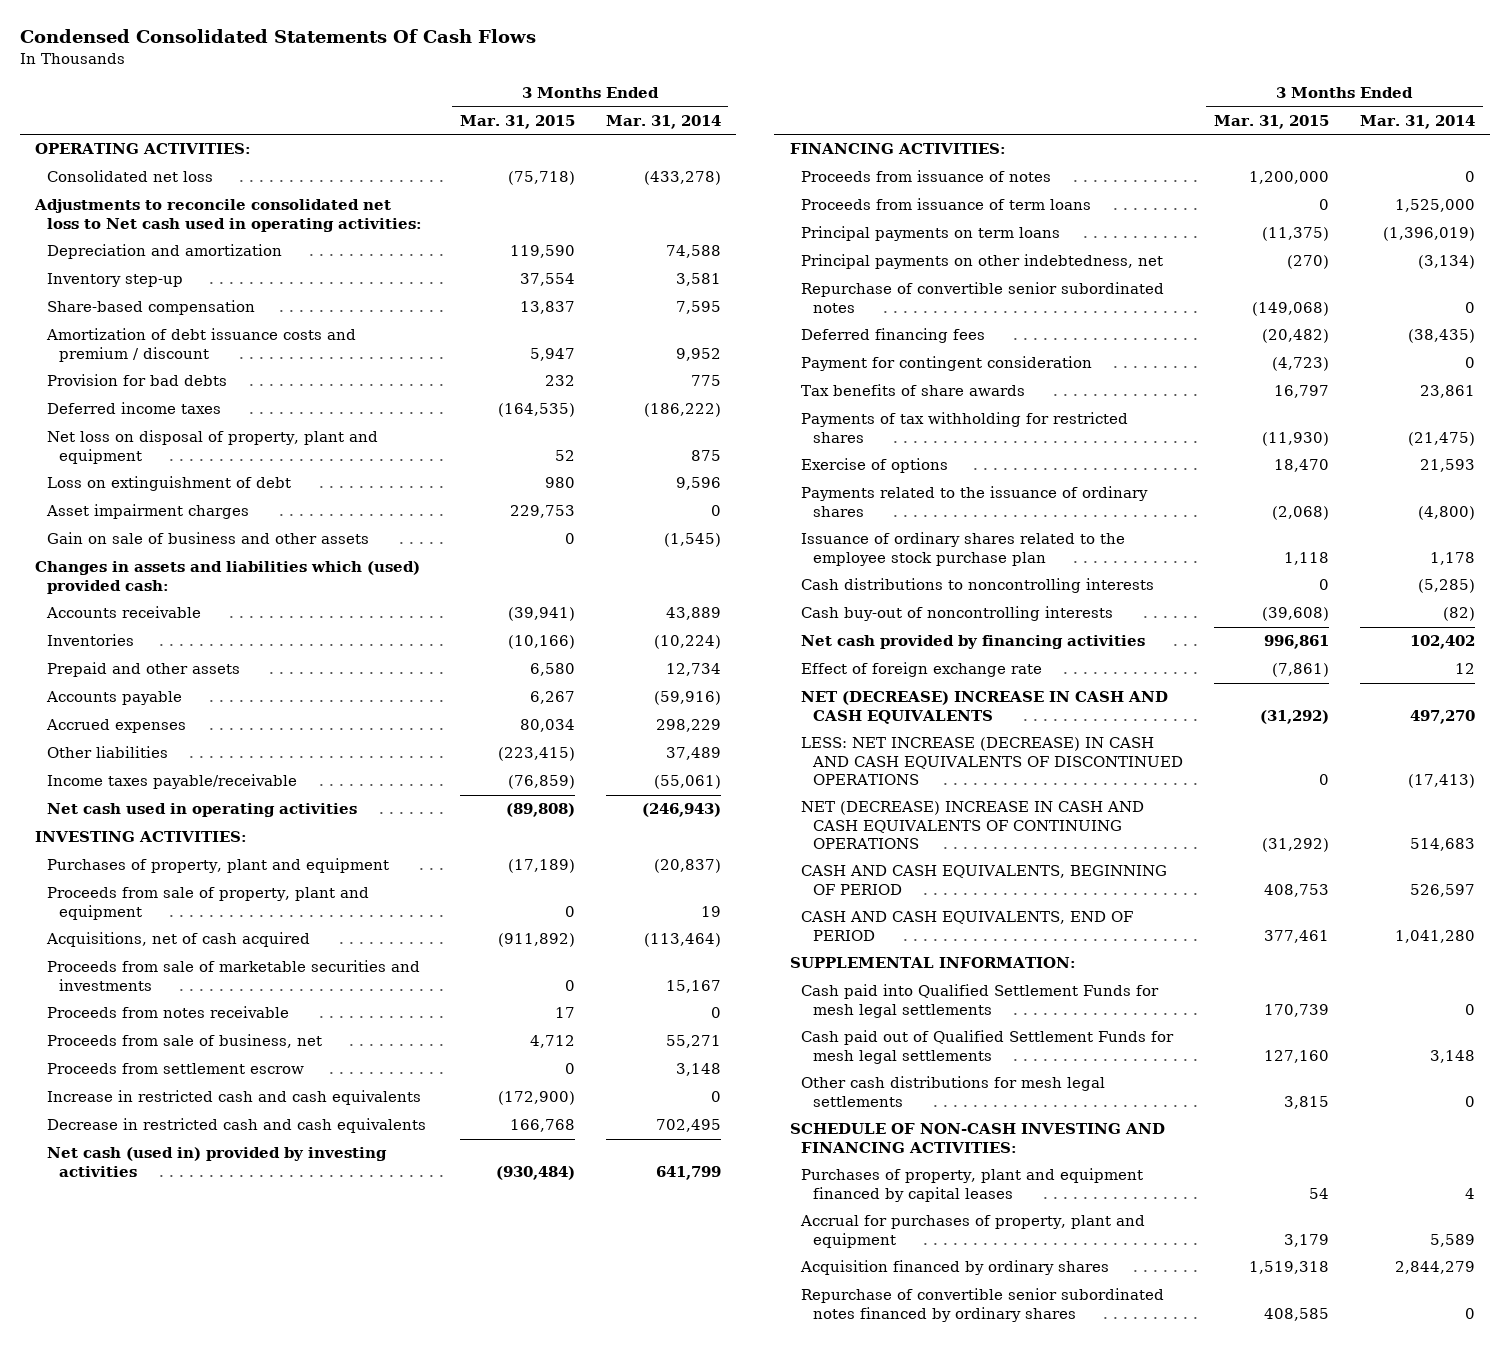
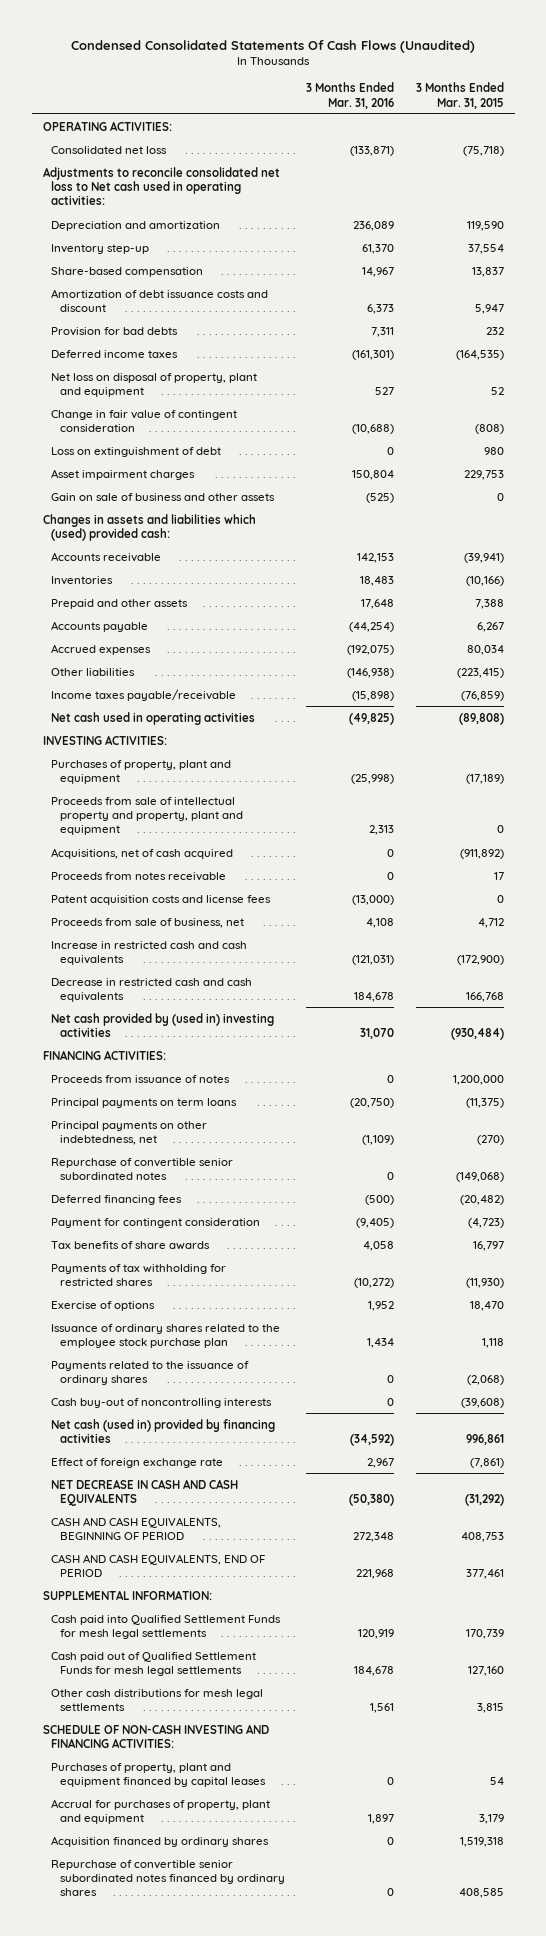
[19,29,536,44] Condensed Consolidated Statements Of Cash Flows -> [71,39,476,53] Condensed Consolidated Statements Of Cash Flows (Unaudited)
[605,114,721,129] Mar. 31, 2014 -> none
none -> [306,82,395,109] 3 Months Ended Mar. 31, 2016
[46,328,357,362] Amortization of debt issuance costs and premium / discount -> [51,288,269,312] Amortization of debt issuance costs and discount
none -> [51,409,238,432] Change in fair value of contingent consideration
[529,663,575,677] 6,580 -> [474,598,504,609] 7,388
[47,887,370,920] Proceeds from sale of property, plant and equipment -> [51,796,243,836] Proceeds from sale of intellectual property and property, plant and equipment
[47,960,421,991] Proceeds from sale of marketable securities and investments -> none
none -> [51,894,272,905] Patent acquisition costs and license fees
[47,1063,305,1075] Proceeds from settlement escrow -> none
[47,1147,388,1177] Net cash (used in) provided by investing activities -> [51,1012,275,1037] Net cash provided by (used in) investing activities
[801,198,1092,211] Proceeds from issuance of term loans -> none
[801,578,1155,594] Cash distributions to noncontrolling interests -> none
[801,486,1149,517] Payments related to the issuance of ordinary shares -> [51,1360,250,1385] Payments related to the issuance of ordinary shares
[801,635,1146,650] Net cash provided by financing activities -> [51,1418,276,1443] Net cash (used in) provided by financing activities
[801,691,1169,724] NET (DECREASE) INCREASE IN CASH AND CASH EQUIVALENTS -> none
[801,737,1183,786] LESS: NET INCREASE (DECREASE) IN CASH AND CASH EQUIVALENTS OF DISCONTINUED OPERATIONS -> none
[801,801,1145,850] NET (DECREASE) INCREASE IN CASH AND CASH EQUIVALENTS OF CONTINUING OPERATIONS -> [51,1478,239,1506] NET DECREASE IN CASH AND CASH EQUIVALENTS

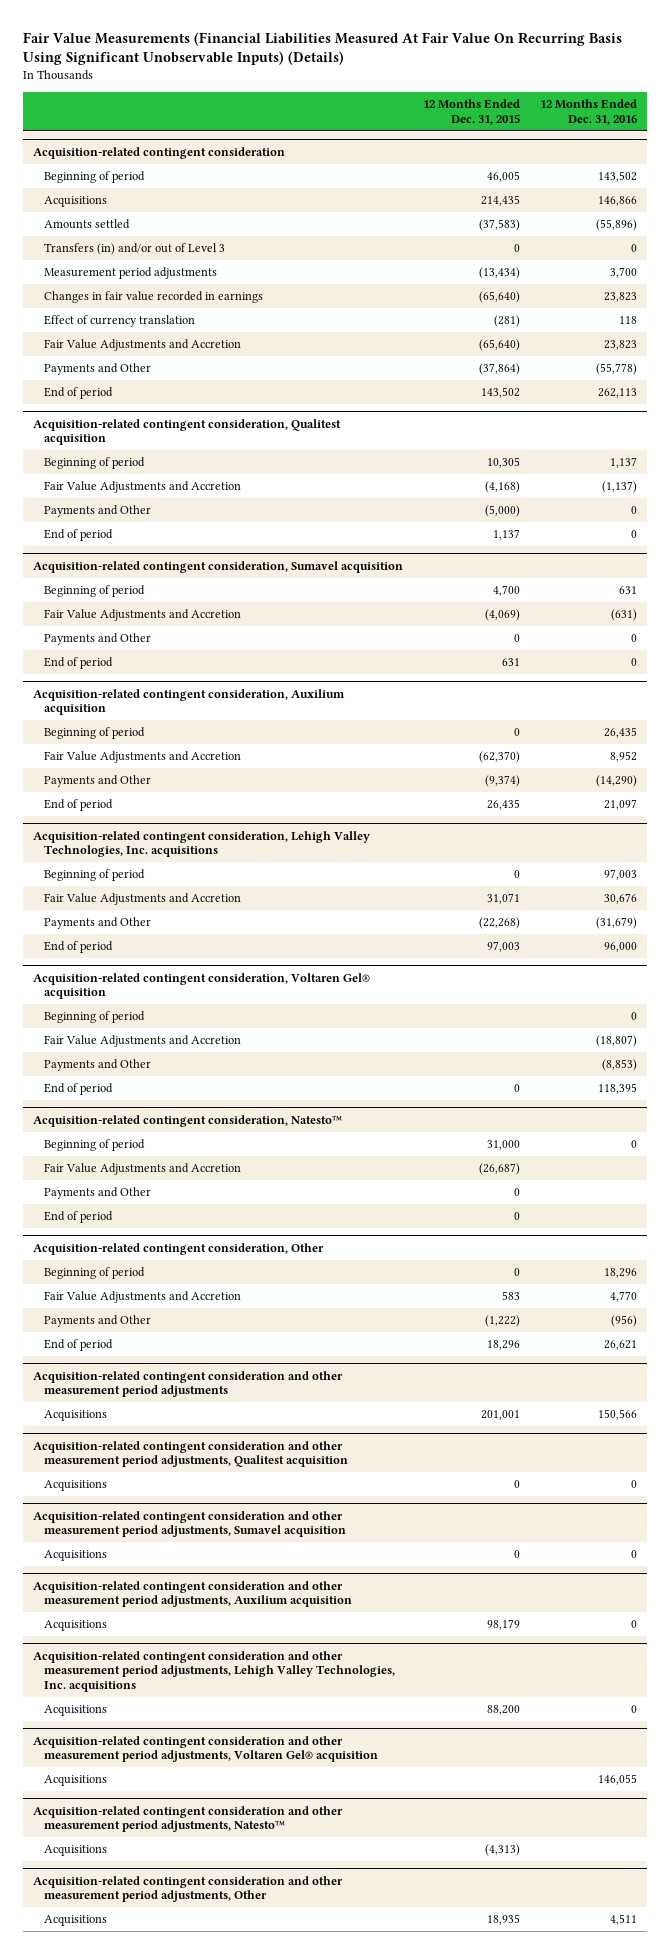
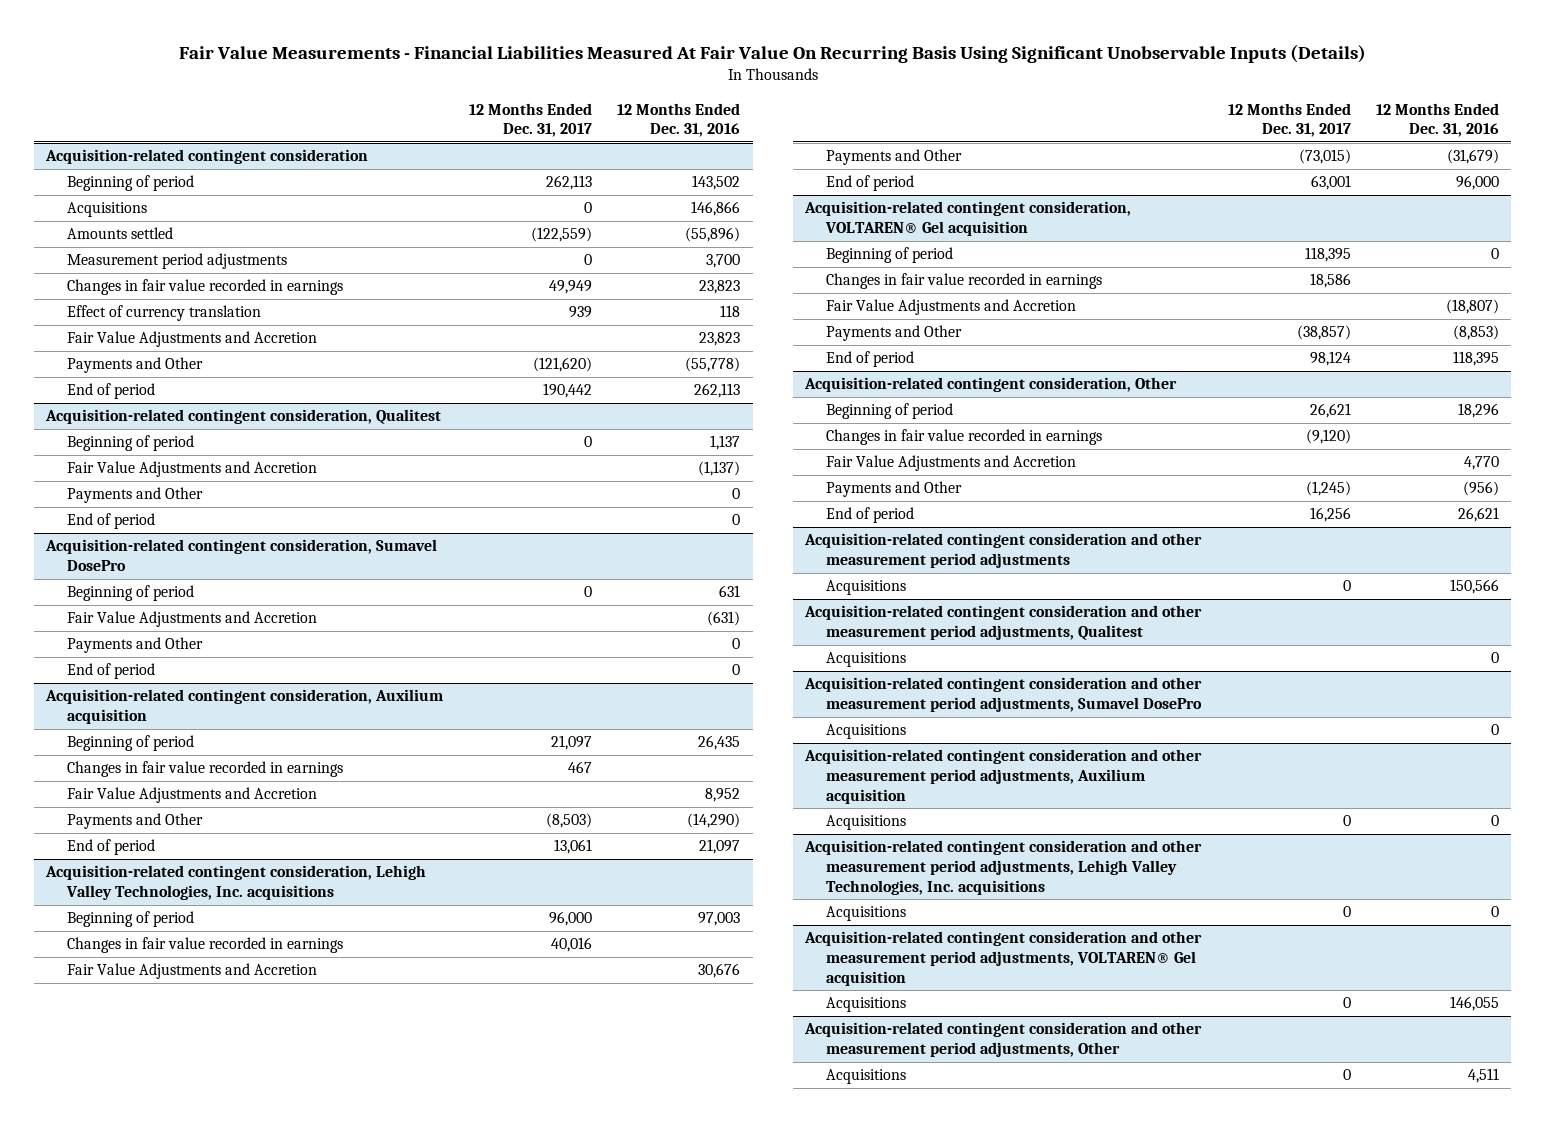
[23,31,623,66] Fair Value Measurements (Financial Liabilities Measured At Fair Value On Recurring Basis Using Significant Unobservable Inputs) (Details) -> [178,44,1366,63] Fair Value Measurements - Financial Liabilities Measured At Fair Value On Recurring Basis Using Significant Unobservable Inputs (Details)
[422,99,520,125] 12 Months Ended Dec. 31, 2015 -> none
none -> [468,102,592,138] 12 Months Ended Dec. 31, 2017
[44,243,226,256] Transfers (in) and/or out of Level 3 -> none
[33,418,342,446] Acquisition-related contingent consideration, Qualitest acquisition -> [45,409,442,425] Acquisition-related contingent consideration, Qualitest
[33,560,404,573] Acquisition-related contingent consideration, Sumavel acquisition -> [45,539,438,572] Acquisition-related contingent consideration, Sumavel DosePro
none -> [67,761,344,778] Changes in fair value recorded in earnings
none -> [67,937,344,954] Changes in fair value recorded in earnings
[33,972,371,1000] Acquisition-related contingent consideration, Voltaren Gel® acquisition -> [804,201,1132,237] Acquisition-related contingent consideration, VOLTAREN® Gel acquisition
none -> [826,273,1103,290] Changes in fair value recorded in earnings
[33,1114,343,1127] Acquisition-related contingent consideration, Natesto™ -> none
[44,1139,146,1152] Beginning of period -> none
[44,1163,242,1176] Fair Value Adjustments and Accretion -> none
[44,1187,152,1200] Payments and Other -> none
[44,1211,114,1224] End of period -> none
none -> [826,429,1103,446] Changes in fair value recorded in earnings
[33,1440,349,1468] Acquisition-related contingent consideration and other measurement period adjustments, Qualitest acquisition -> [804,605,1203,641] Acquisition-related contingent consideration and other measurement period adjustments, Qualitest
[33,1510,347,1538] Acquisition-related contingent consideration and other measurement period adjustments, Sumavel acquisition -> [804,677,1203,713] Acquisition-related contingent consideration and other measurement period adjustments, Sumavel DosePro
[33,1735,379,1763] Acquisition-related contingent consideration and other measurement period adjustments, Voltaren Gel® acquisition -> [804,931,1203,986] Acquisition-related contingent consideration and other measurement period adjustments, VOLTAREN® Gel acquisition
[33,1805,344,1833] Acquisition-related contingent consideration and other measurement period adjustments, Natesto™ -> none
[44,1845,108,1857] Acquisitions -> none

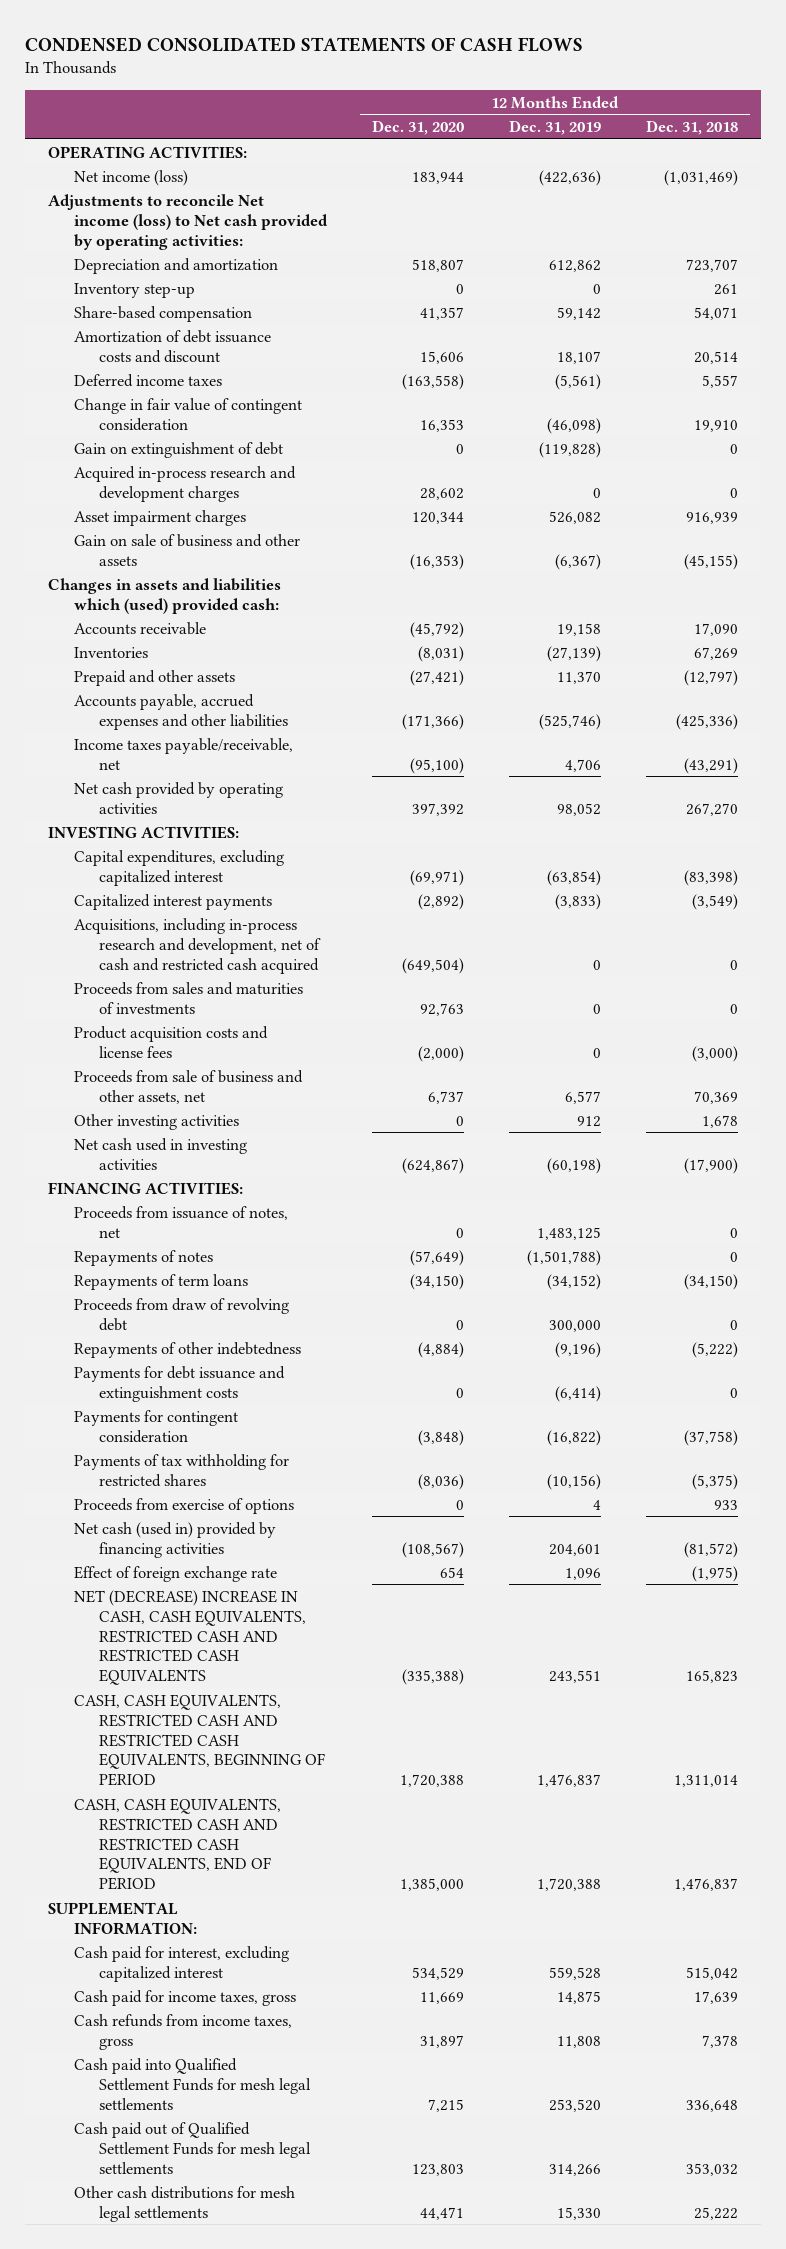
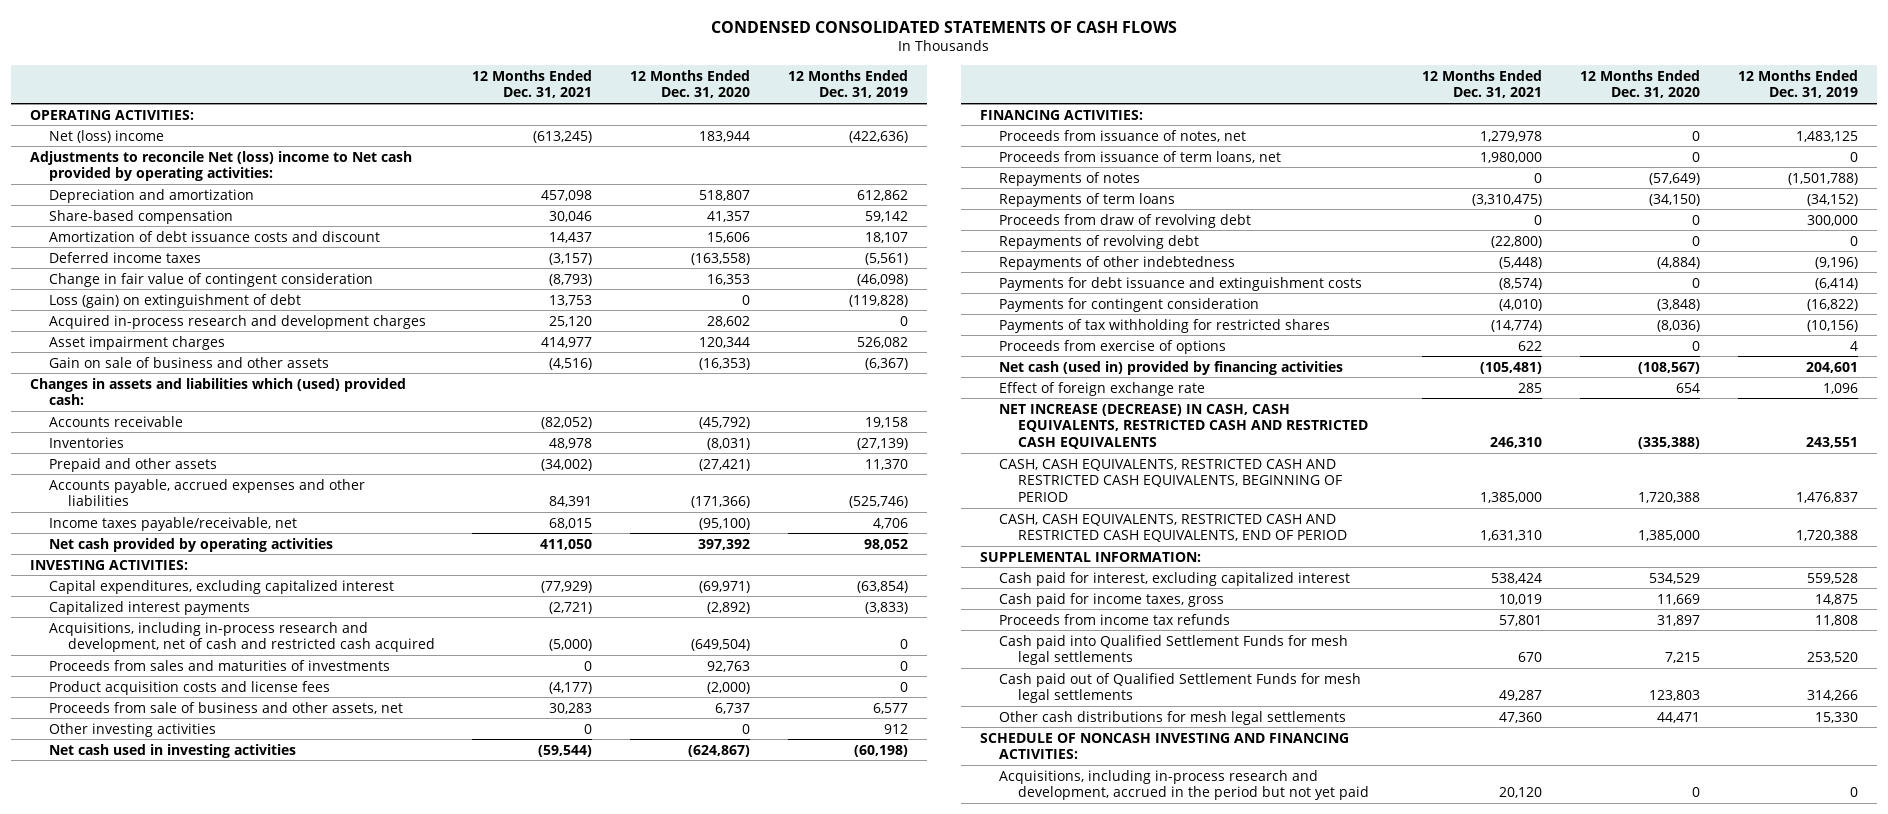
[646,119,739,135] Dec. 31, 2018 -> none
none -> [472,69,593,99] 12 Months Ended Dec. 31, 2021
[73,169,188,186] Net income (loss) -> [48,129,164,143] Net (loss) income
[47,193,328,250] Adjustments to reconcile Net income (loss) to Net cash provided by operating activities: -> [30,150,413,182] Adjustments to reconcile Net (loss) income to Net cash provided by operating activities:
[73,282,195,298] Inventory step-up -> none
[73,441,283,458] Gain on extinguishment of debt -> [48,293,301,308] Loss (gain) on extinguishment of debt
none -> [998,150,1281,163] Proceeds from issuance of term loans, net
none -> [998,234,1199,249] Repayments of revolving debt
[73,1589,307,1686] NET (DECREASE) INCREASE IN CASH, CASH EQUIVALENTS, RESTRICTED CASH AND RESTRICTED CASH EQUIVALENTS -> [998,403,1368,449] NET INCREASE (DECREASE) IN CASH, CASH EQUIVALENTS, RESTRICTED CASH AND RESTRICTED CASH EQUIVALENTS
[73,2013,292,2050] Cash refunds from income taxes, gross -> [998,613,1230,625] Proceeds from income tax refunds
none -> [980,732,1350,760] SCHEDULE OF NONCASH INVESTING AND FINANCING ACTIVITIES:
none -> [998,769,1369,801] Acquisitions, including in-process research and development, accrued in the period but not yet paid

